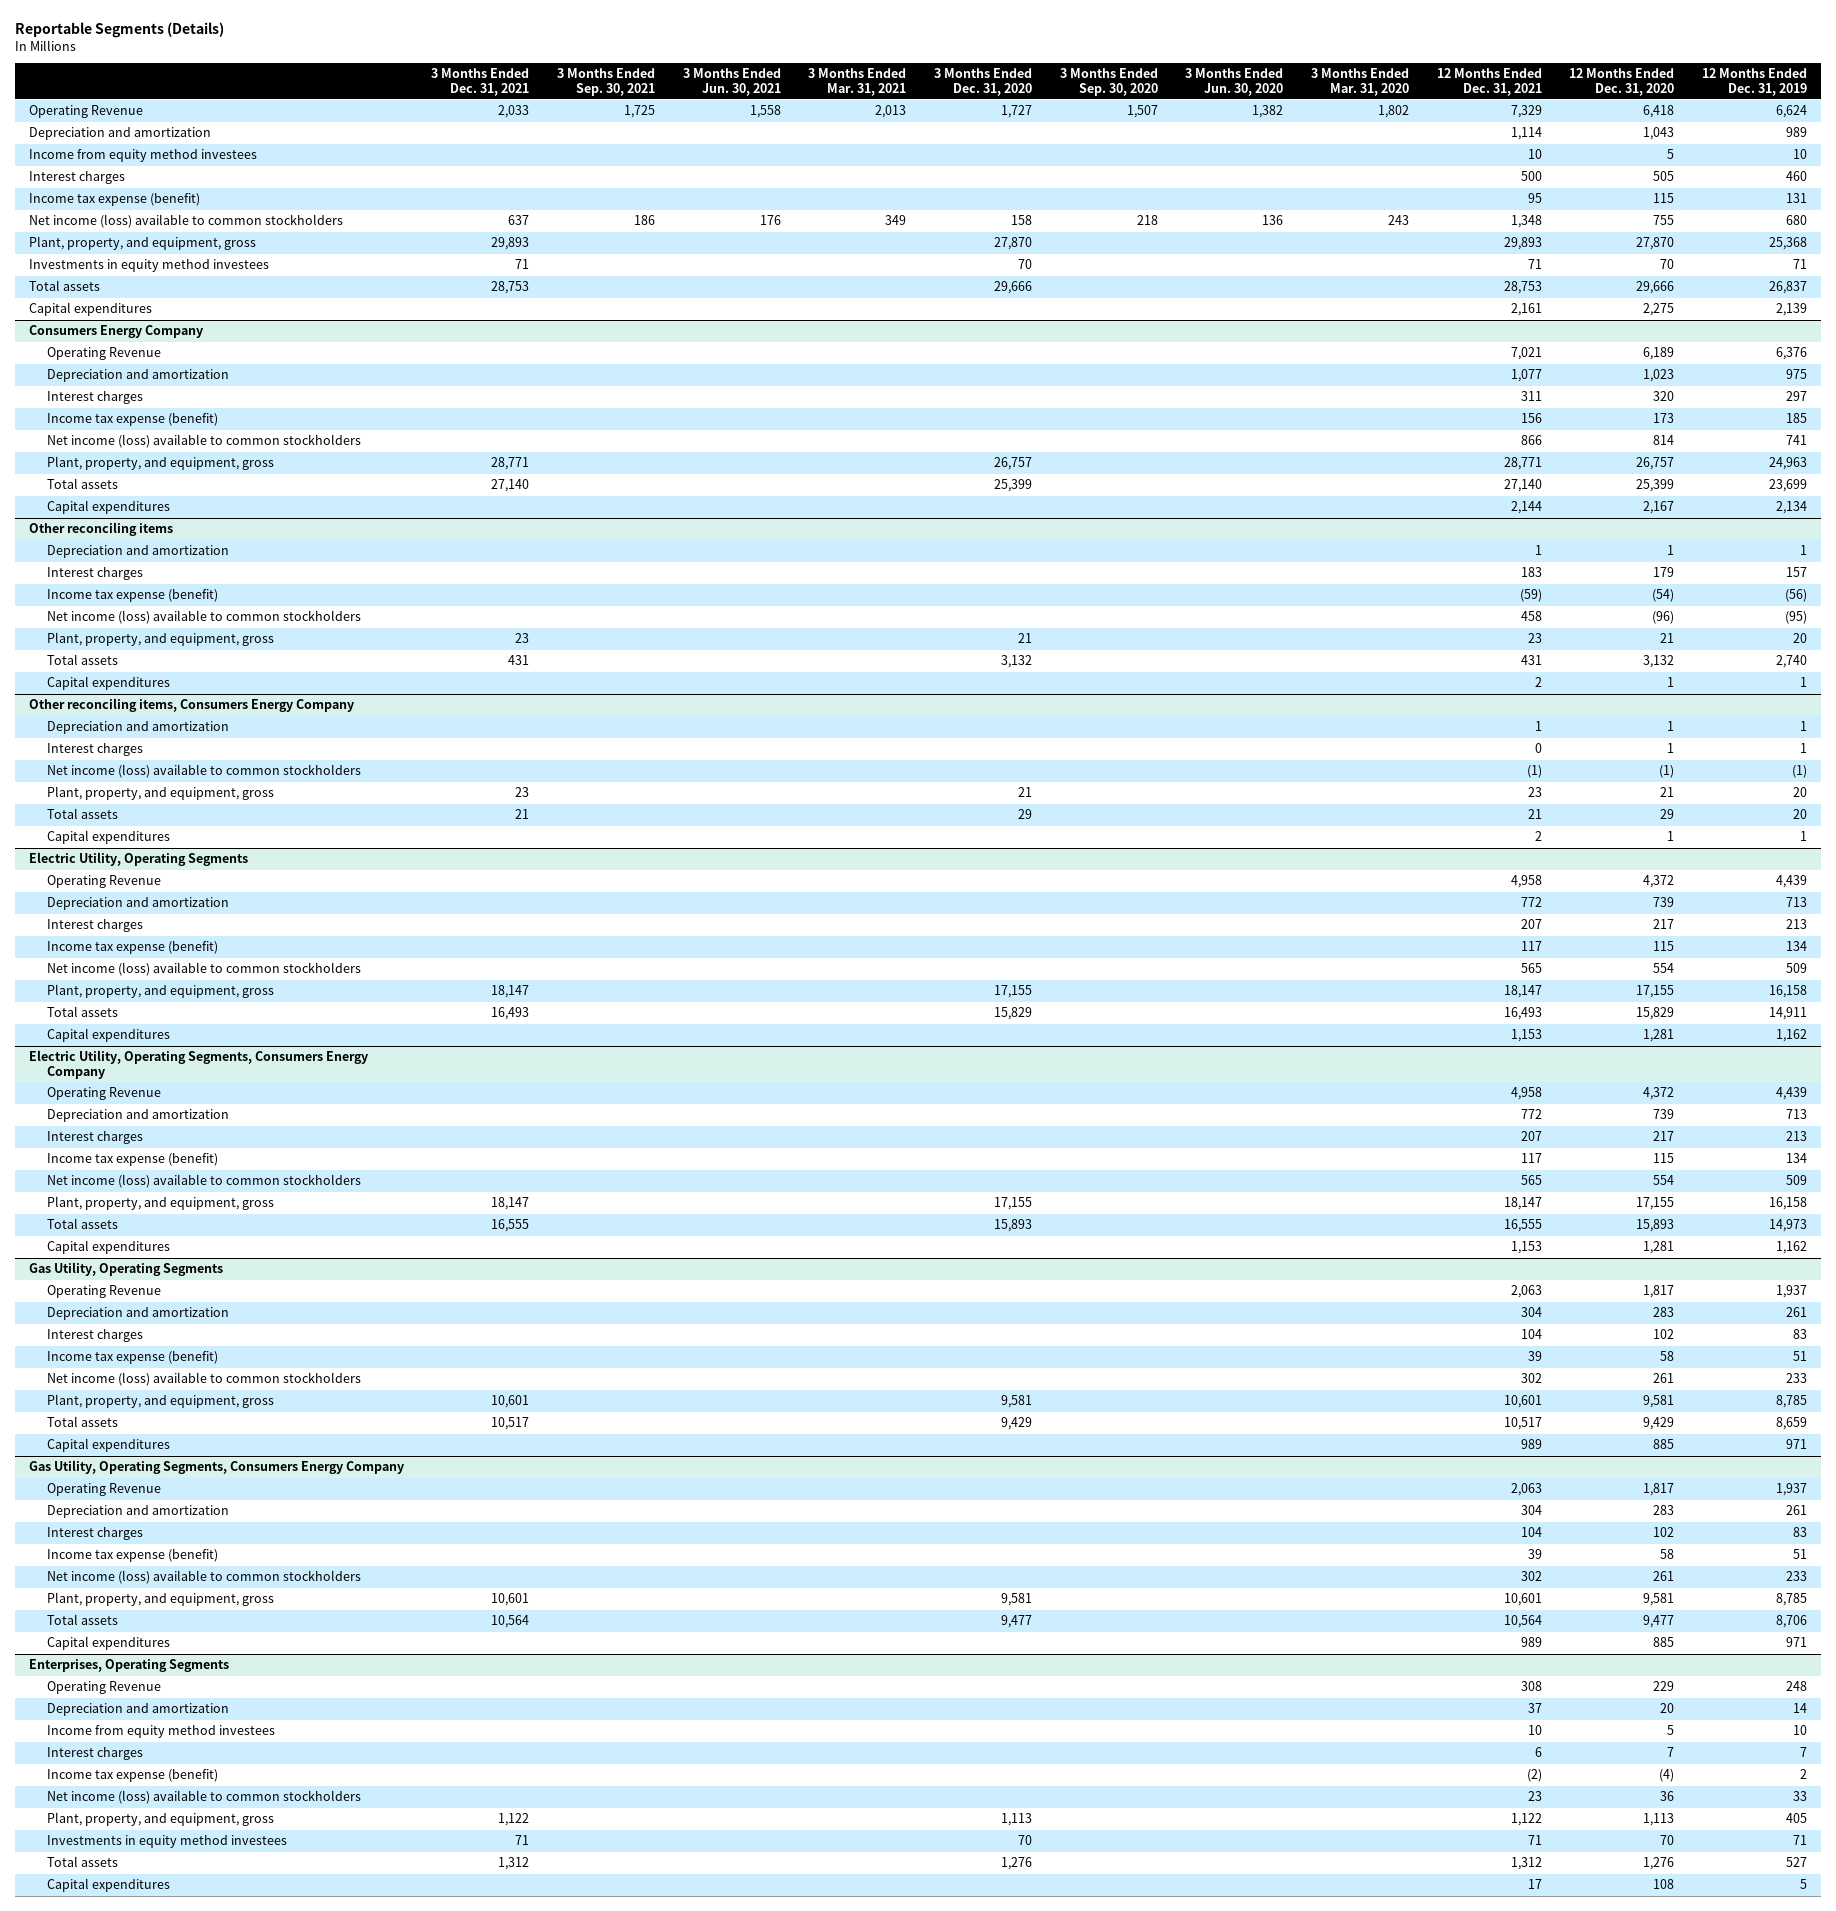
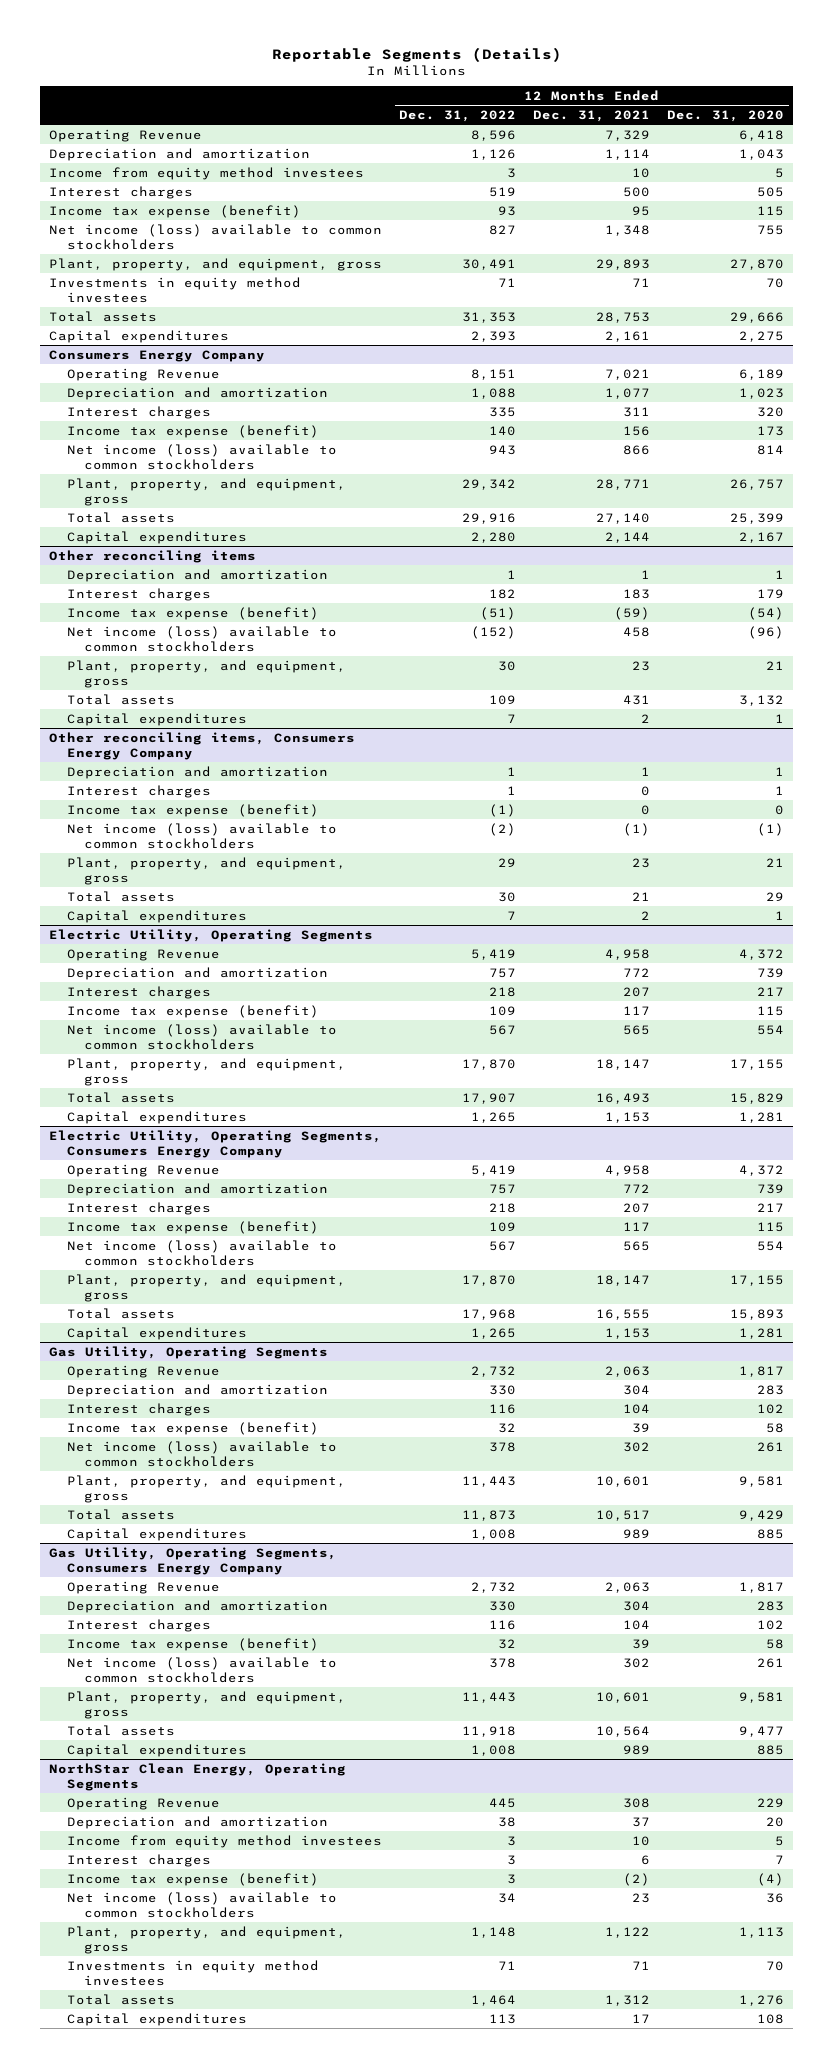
[431,68,530,96] 3 Months Ended Dec. 31, 2021 -> none
[557,68,656,96] 3 Months Ended Sep. 30, 2021 -> none
[682,68,781,96] 3 Months Ended Jun. 30, 2021 -> none
[808,68,907,96] 3 Months Ended Mar. 31, 2021 -> none
[934,68,1033,96] 3 Months Ended Dec. 31, 2020 -> none
[1059,68,1158,96] 3 Months Ended Sep. 30, 2020 -> none
[1185,68,1284,96] 3 Months Ended Jun. 30, 2020 -> none
[1310,68,1409,96] 3 Months Ended Mar. 31, 2020 -> none
[1701,68,1807,96] 12 Months Ended Dec. 31, 2019 -> none
none -> [399,110,517,123] Dec. 31, 2022
none -> [66,803,319,817] Income tax expense (benefit)
[28,1659,229,1673] Enterprises, Operating Segments -> none
none -> [48,1762,346,1791] NorthStar Clean Energy, Operating Segments

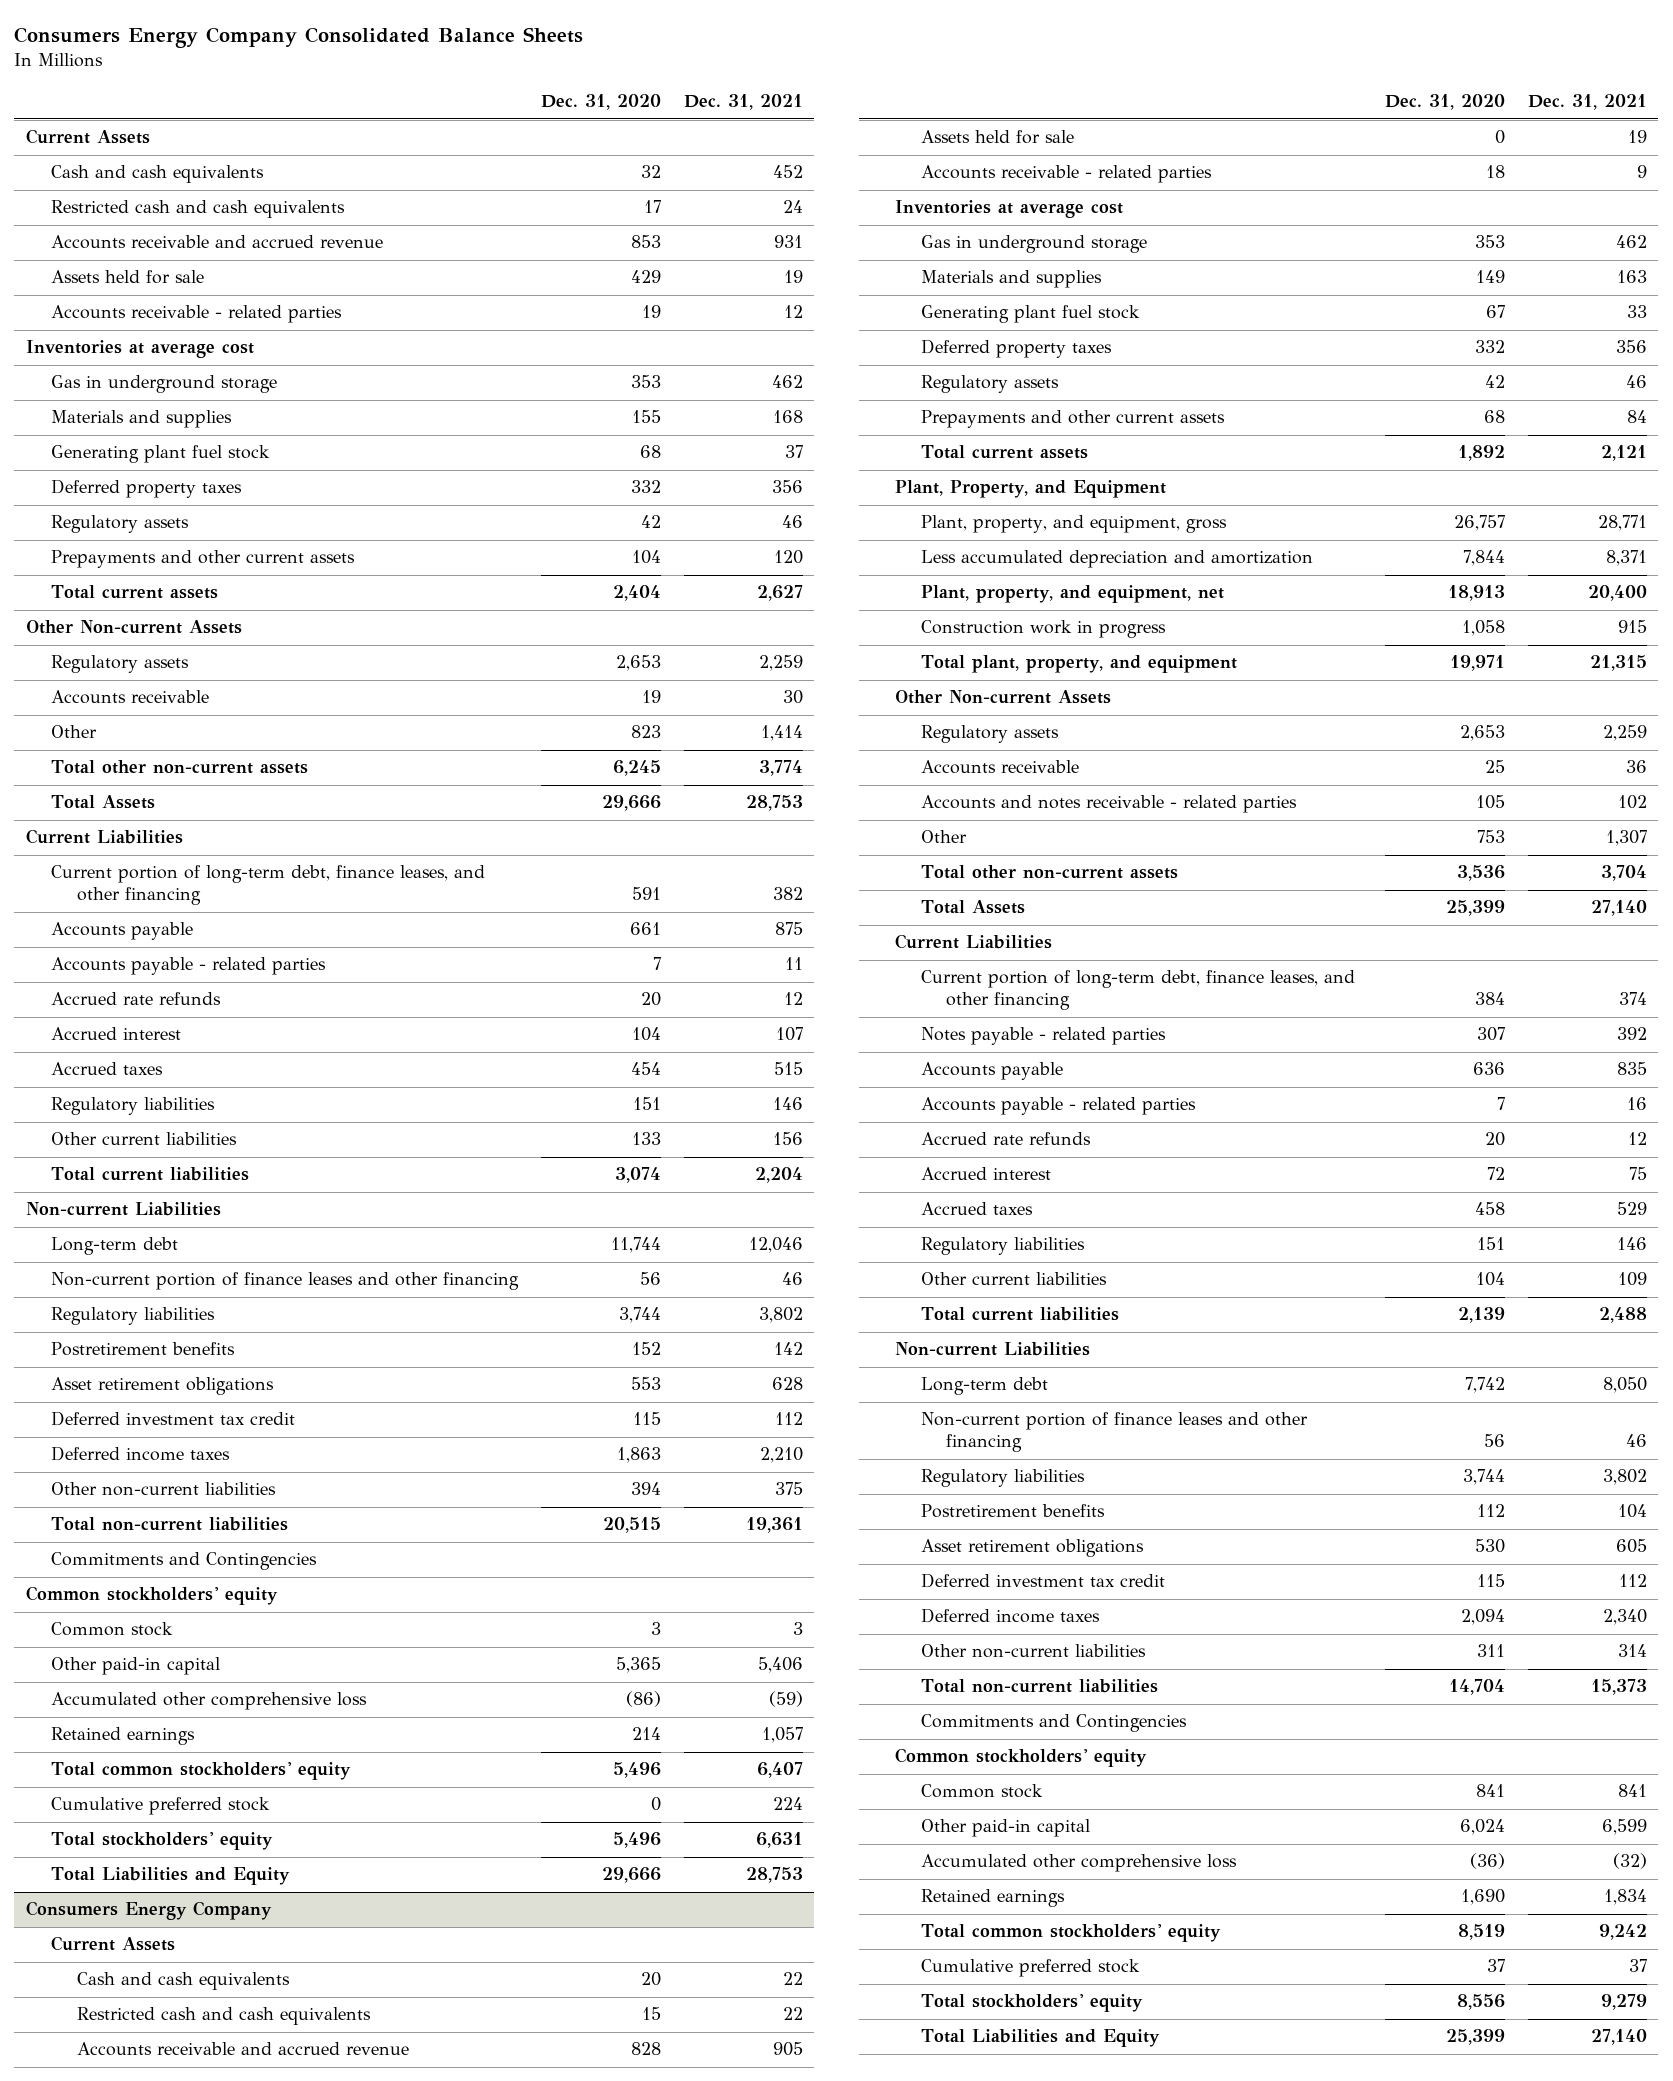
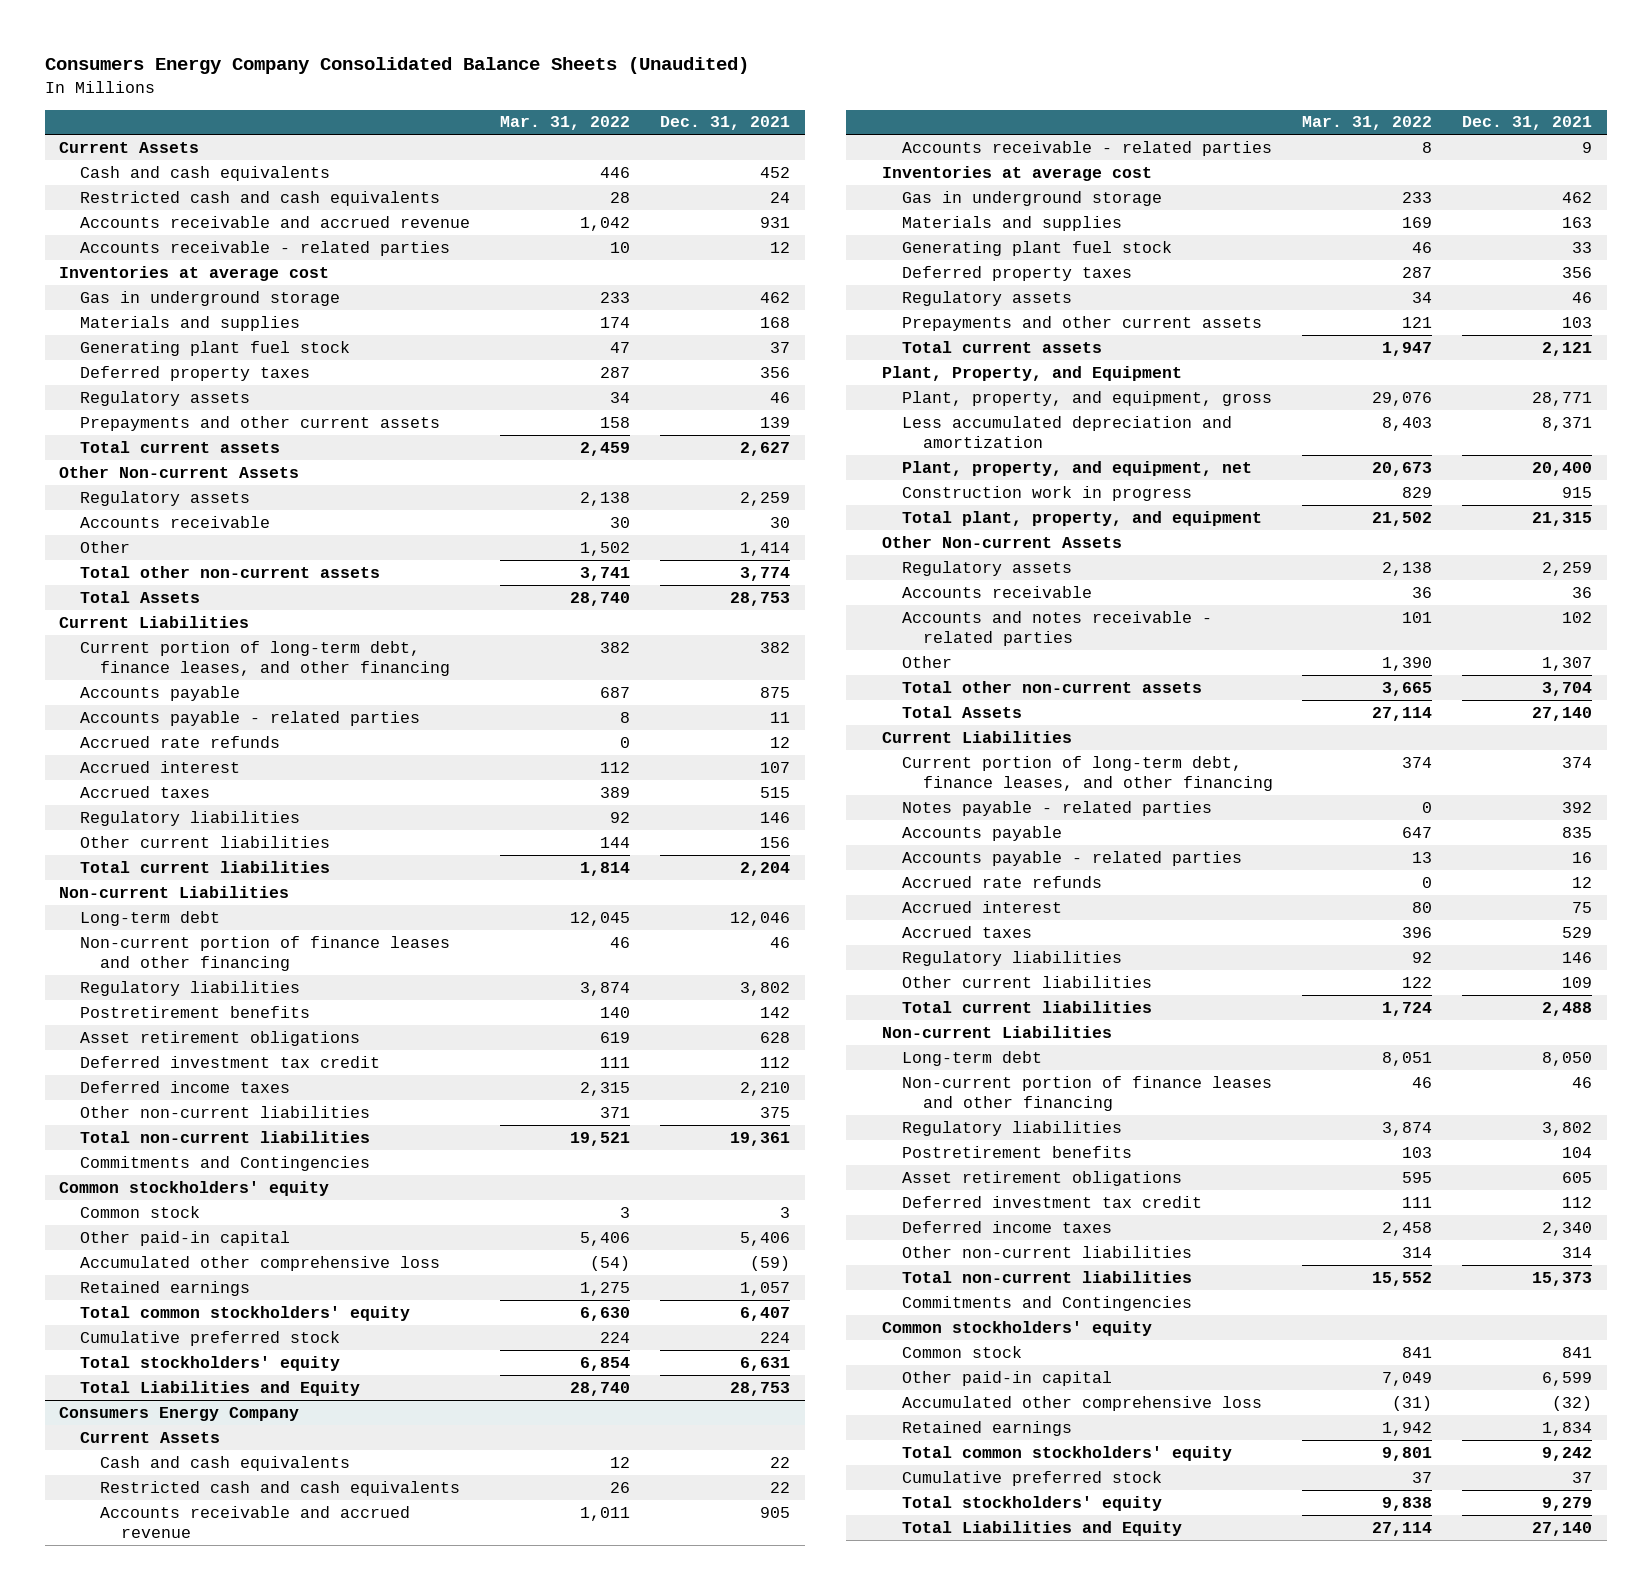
[14,27,584,49] Consumers Energy Company Consolidated Balance Sheets -> [44,57,749,75] Consumers Energy Company Consolidated Balance Sheets (Unaudited)
[540,94,661,111] Dec. 31, 2020 -> none
none -> [500,116,631,131] Mar. 31, 2022
[51,270,205,285] Assets held for sale -> none
[773,550,803,565] 120 -> [760,416,791,428] 139
[920,130,1074,145] Assets held for sale -> none
[1626,410,1647,424] 84 -> [1561,316,1592,328] 103

